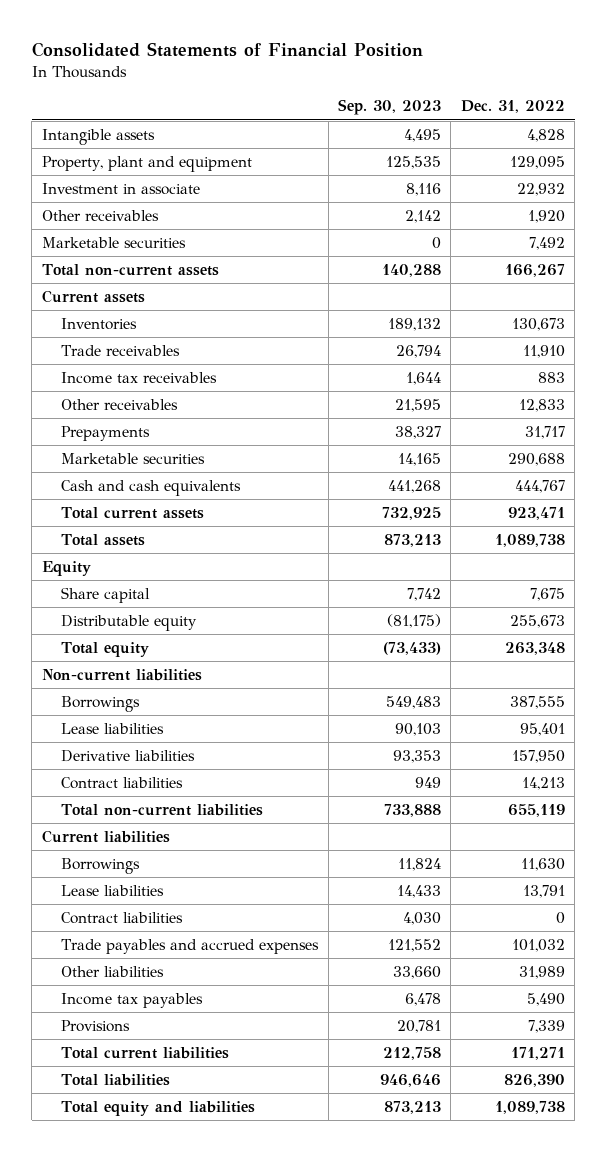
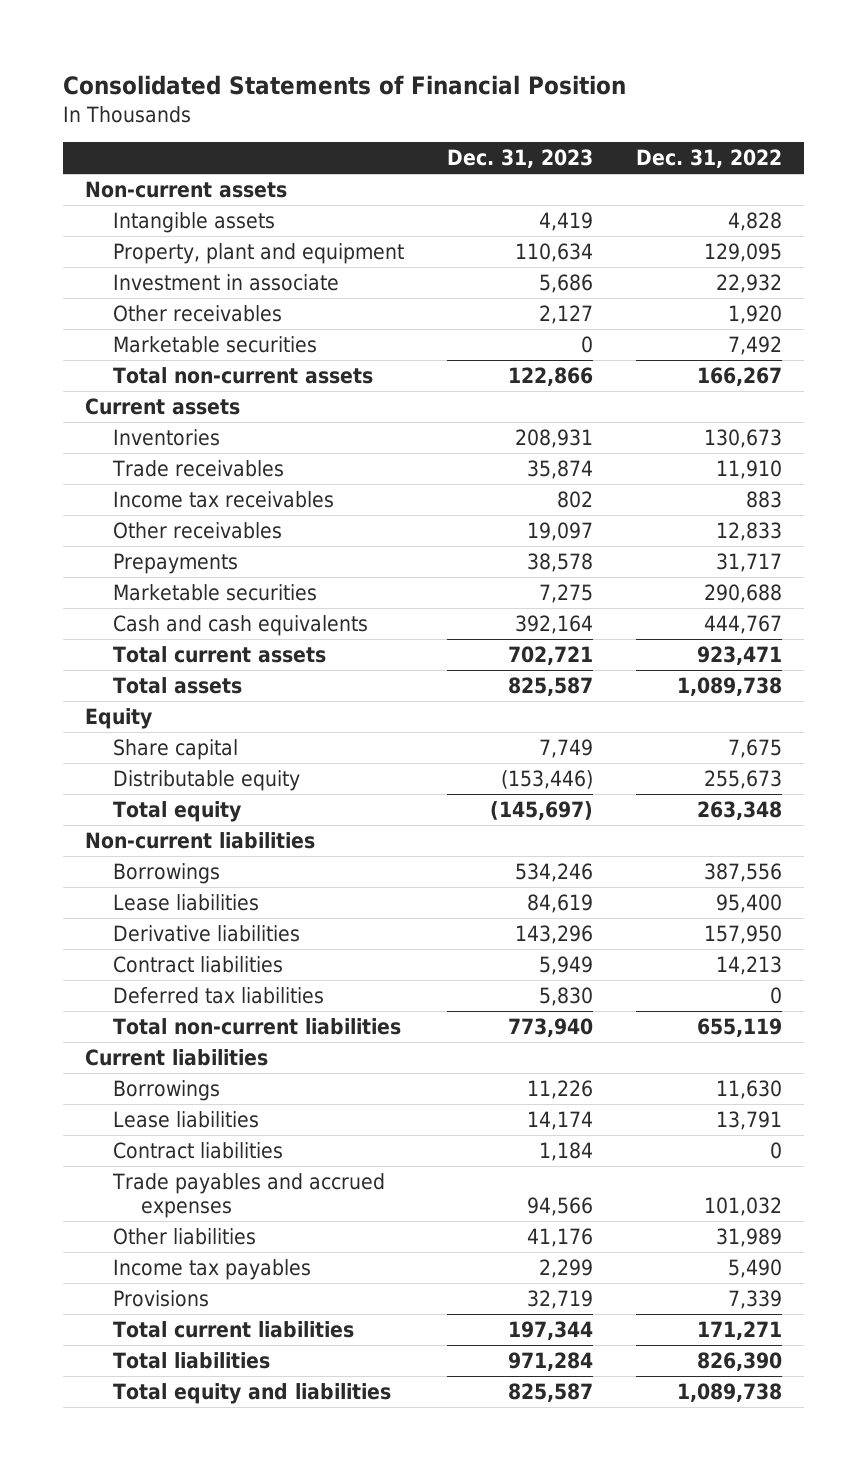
[338,99,442,116] Sep. 30, 2023 -> none
none -> [447,149,594,169] Dec. 31, 2023
none -> [84,181,287,199] Non-current assets
[509,696,565,710] 387,555 -> [704,863,783,883] 387,556
[519,723,565,737] 95,401 -> [716,894,783,914] 95,400
none -> [112,987,324,1005] Deferred tax liabilities

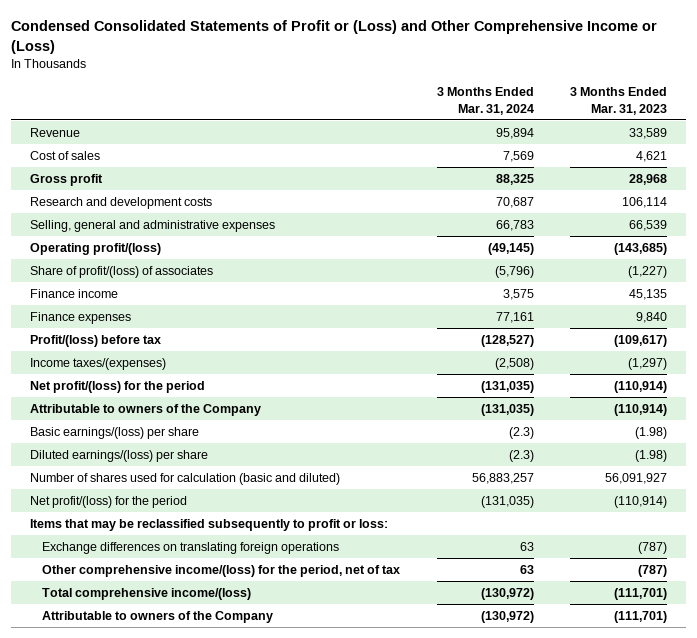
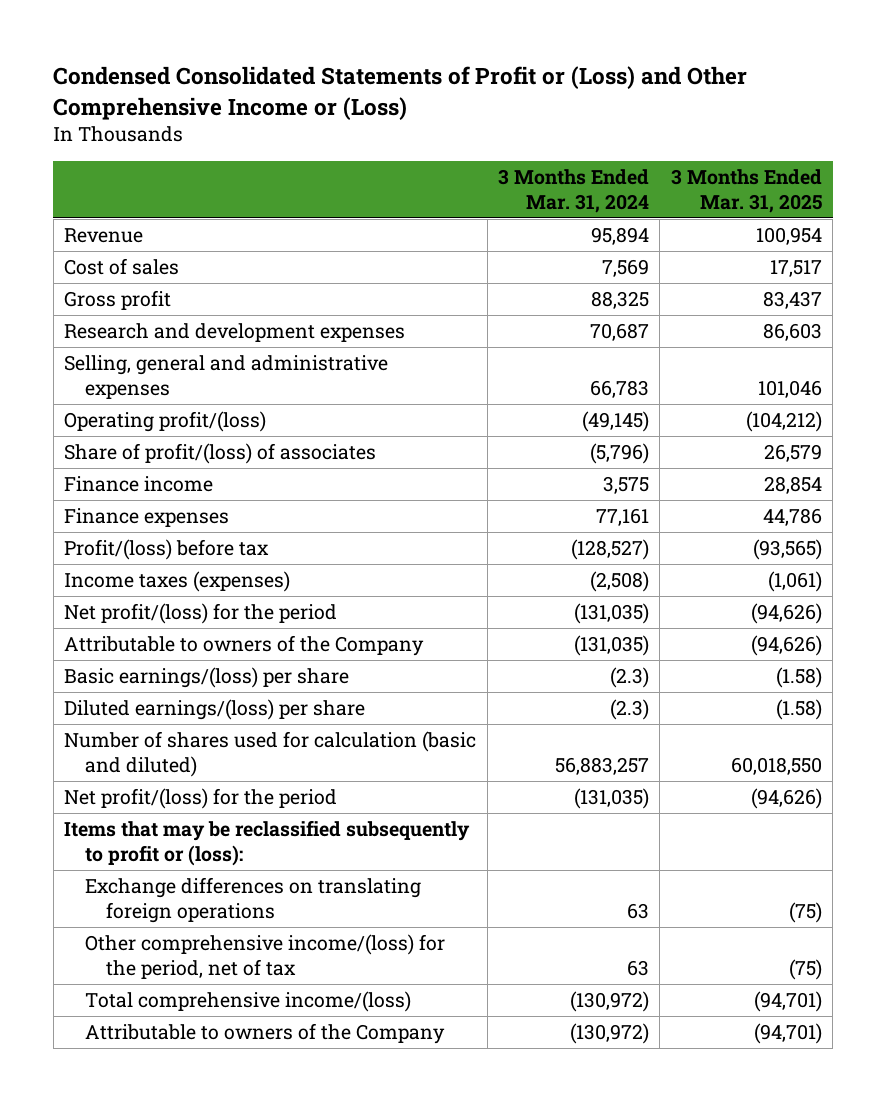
[570,87,668,115] 3 Months Ended Mar. 31, 2023 -> none
none -> [670,169,822,213] 3 Months Ended Mar. 31, 2025
[29,197,212,210] Research and development costs -> [64,323,406,343] Research and development expenses
[29,358,166,371] Income taxes/(expenses) -> [64,571,291,593] Income taxes (expenses)
[29,519,388,532] Items that may be reclassified subsequently to profit or loss: -> [64,820,471,866] Items that may be reclassified subsequently to profit or (loss):

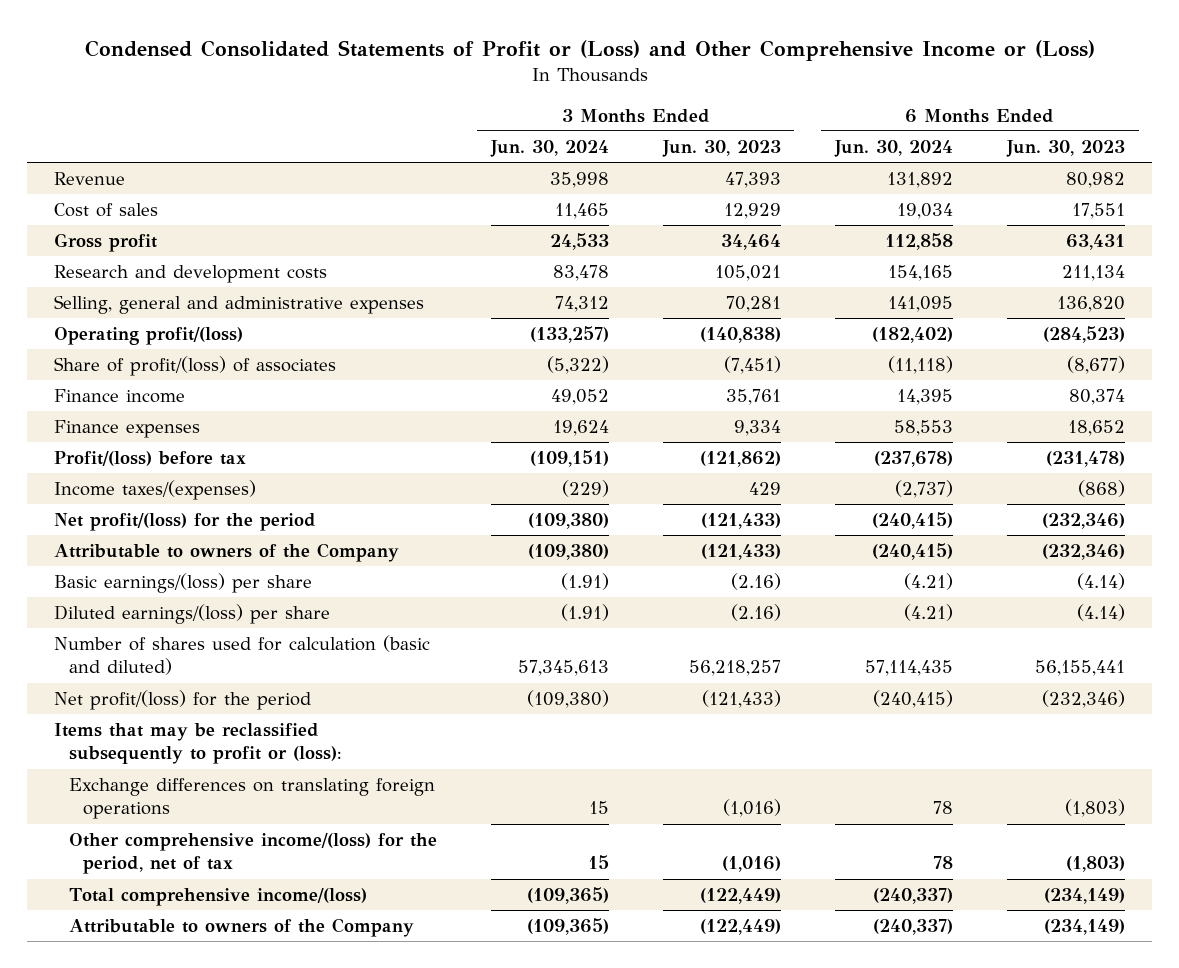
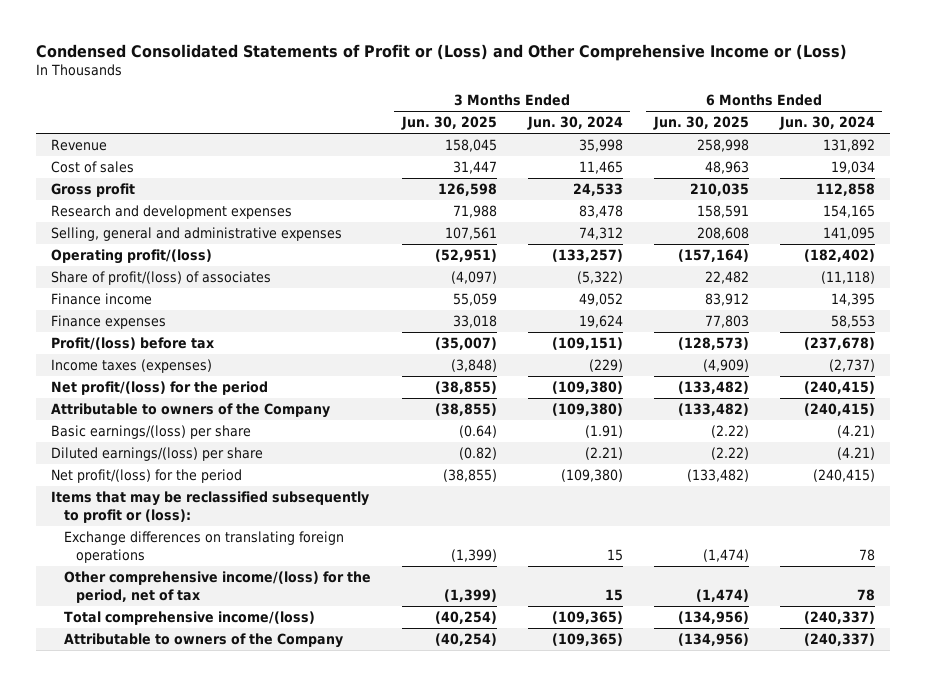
[661,139,781,157] Jun. 30, 2023 -> none
[1006,139,1126,157] Jun. 30, 2023 -> none
none -> [400,116,497,131] Jun. 30, 2025
none -> [652,116,749,131] Jun. 30, 2025
[54,265,328,284] Research and development costs -> [51,205,293,220] Research and development expenses
[54,480,257,501] Income taxes/(expenses) -> [51,359,213,374] Income taxes (expenses)
[54,635,431,676] Number of shares used for calculation (basic and diluted) -> none
[560,604,609,622] (1.91) -> [584,447,623,461] (2.21)

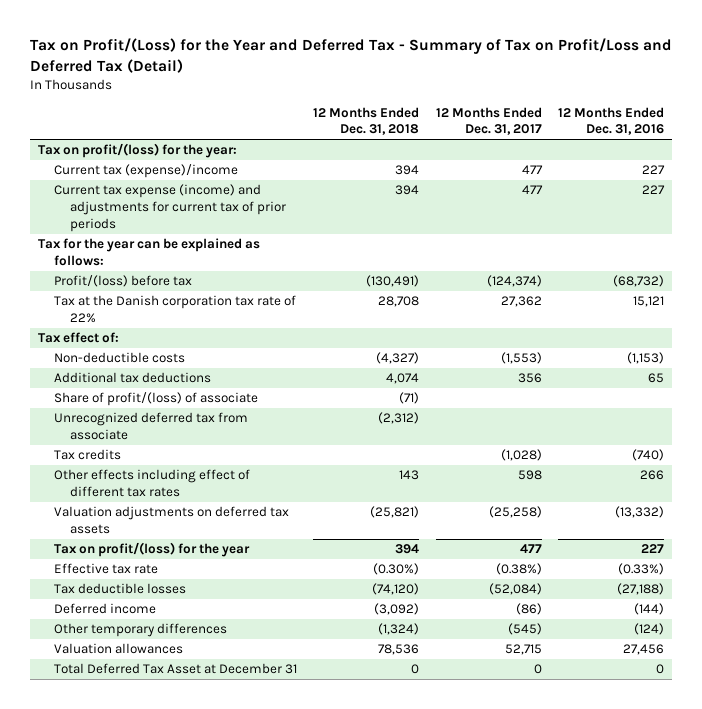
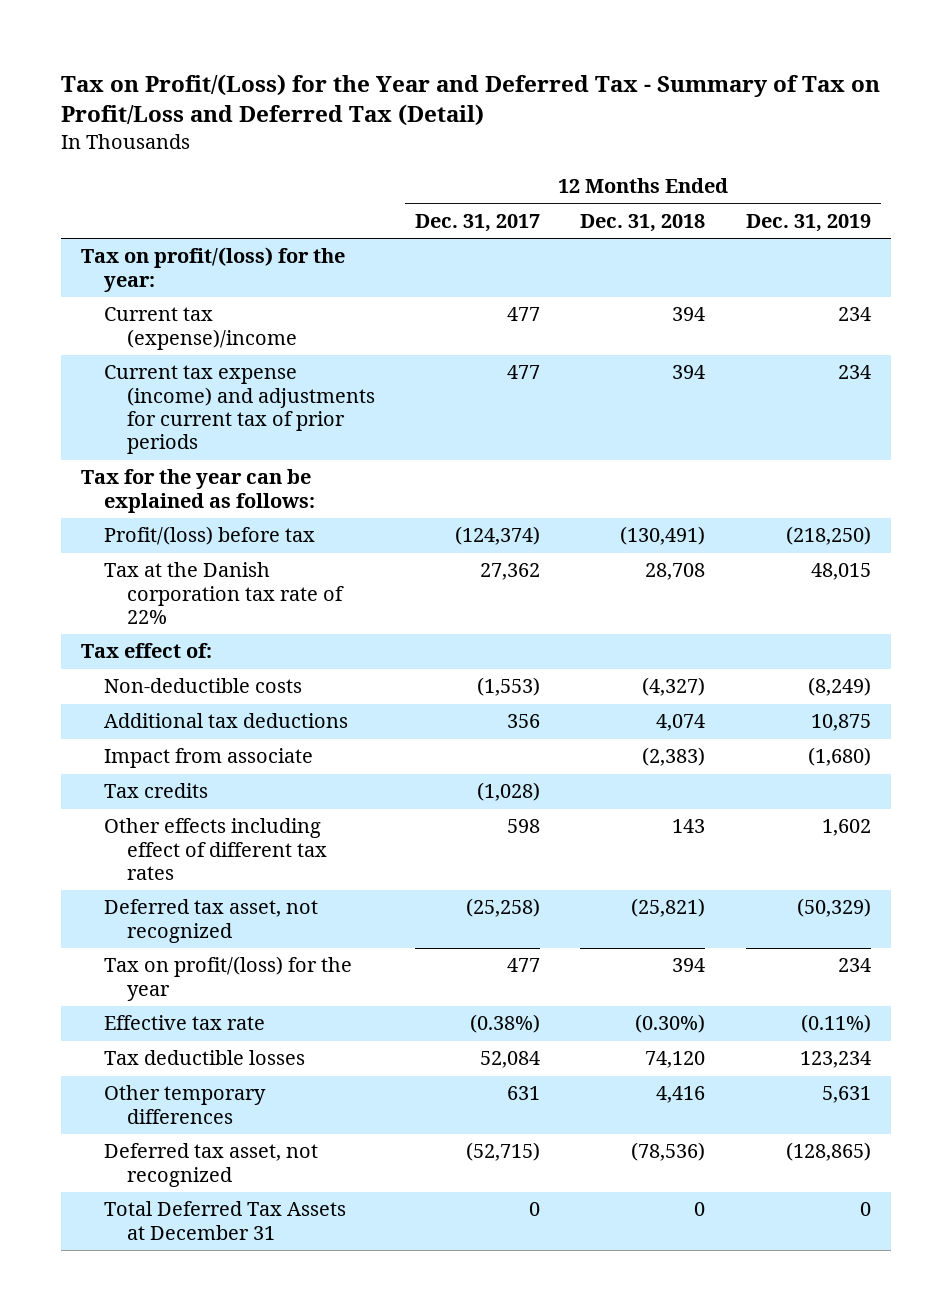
[558,106,665,136] 12 Months Ended Dec. 31, 2016 -> none
none -> [745,214,871,233] Dec. 31, 2019
[54,392,259,407] Share of profit/(loss) of associate -> none
[54,412,249,441] Unrecognized deferred tax from associate -> none
none -> [104,748,314,769] Impact from associate
[54,506,290,535] Valuation adjustments on deferred tax assets -> [104,899,319,943] Deferred tax asset, not recognized
[54,603,157,615] Deferred income -> none
[54,643,184,655] Valuation allowances -> none
[372,583,420,596] (74,120) -> [645,1051,706,1069] 74,120
[488,583,542,596] (52,084) -> [480,1051,541,1069] 52,084
[378,623,420,636] (1,324) -> [656,1086,706,1104] 4,416
[507,623,542,636] (545) -> [507,1086,541,1101] 631
none -> [104,1143,319,1187] Deferred tax asset, not recognized
[54,663,298,675] Total Deferred Tax Asset at December 31 -> [104,1201,347,1240] Total Deferred Tax Assets at December 31

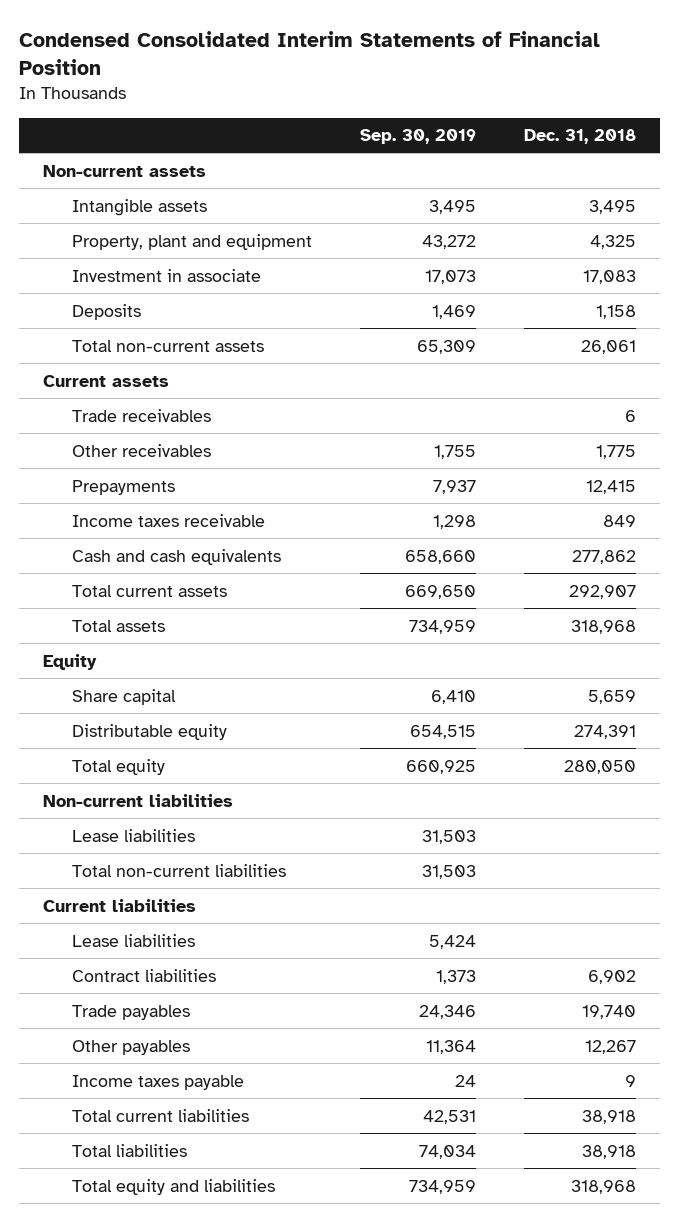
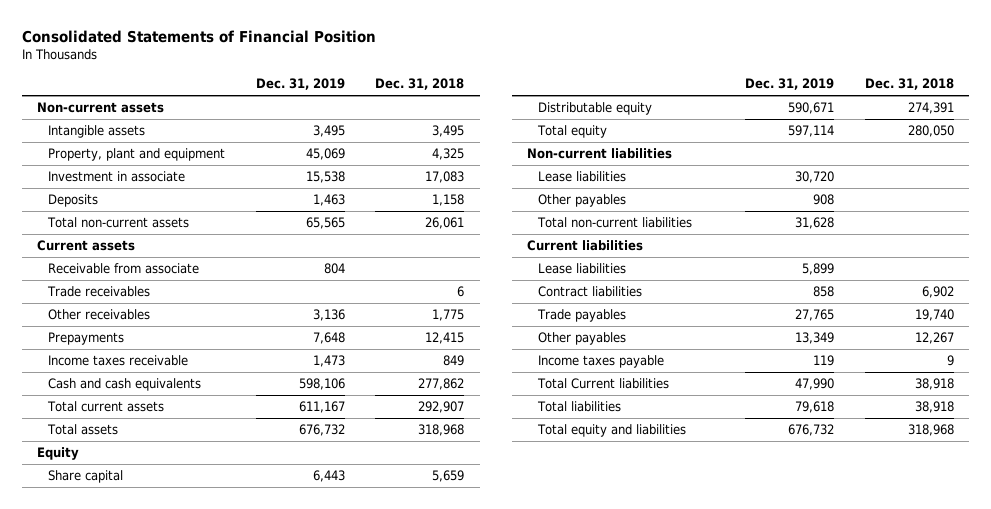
[18,30,600,76] Condensed Consolidated Interim Statements of Financial Position -> [21,29,376,43] Consolidated Statements of Financial Position
[359,129,476,145] Sep. 30, 2019 -> none
none -> [255,78,345,91] Dec. 31, 2019
none -> [48,263,200,275] Receivable from associate
none -> [537,194,626,208] Other payables
[71,1108,249,1122] Total current liabilities -> [536,378,669,390] Total Current liabilities

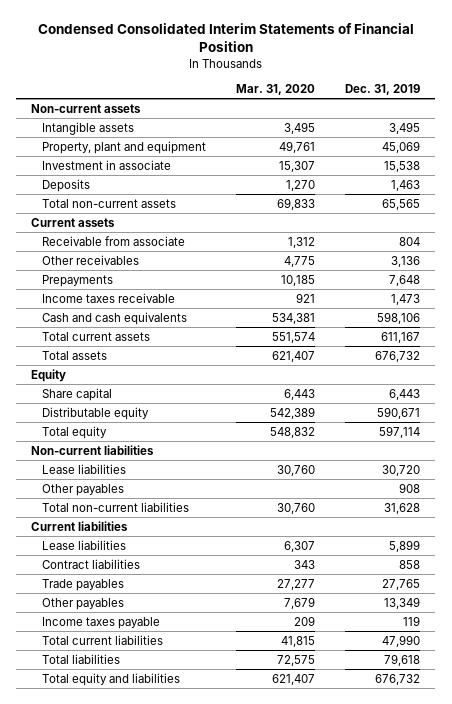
[21,29,376,43] Consolidated Statements of Financial Position -> [37,23,414,53] Condensed Consolidated Interim Statements of Financial Position
[375,78,465,91] Dec. 31, 2018 -> none
none -> [236,83,316,95] Mar. 31, 2020
[47,286,151,298] Trade receivables -> none
[536,378,669,390] Total Current liabilities -> [42,634,164,645] Total current liabilities

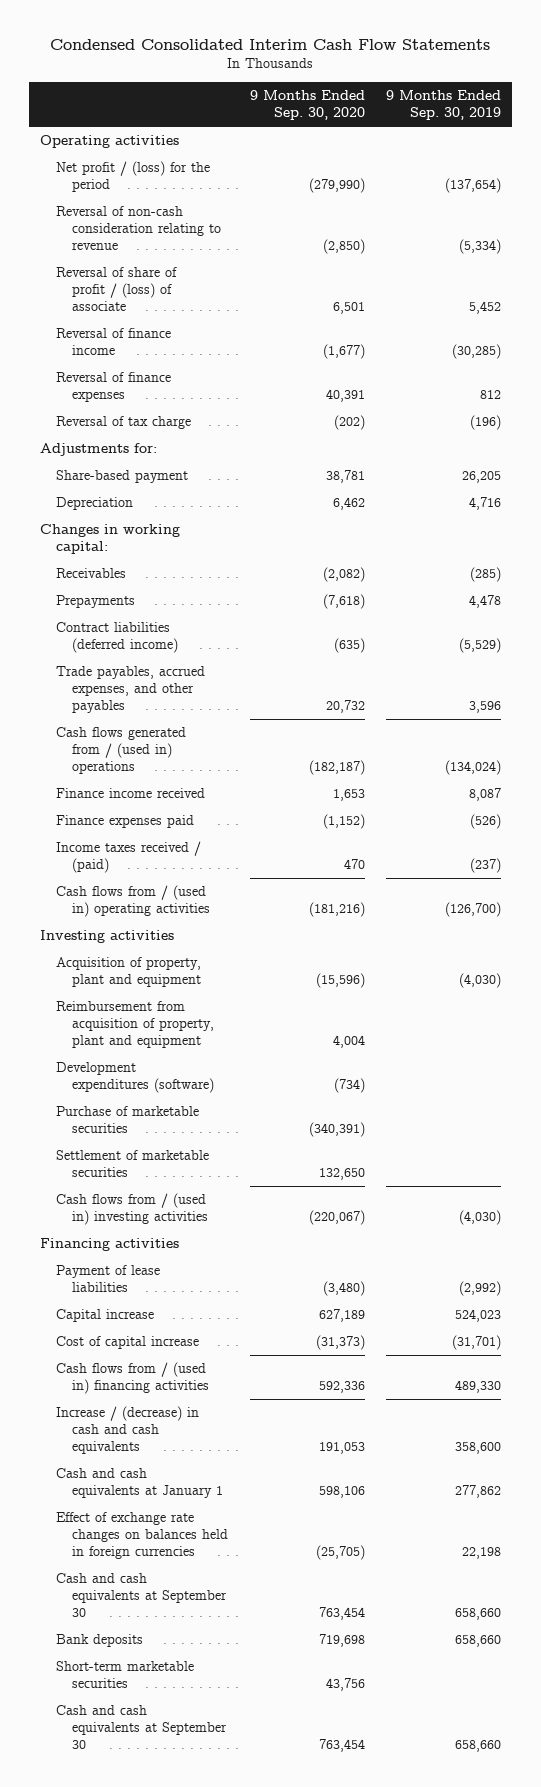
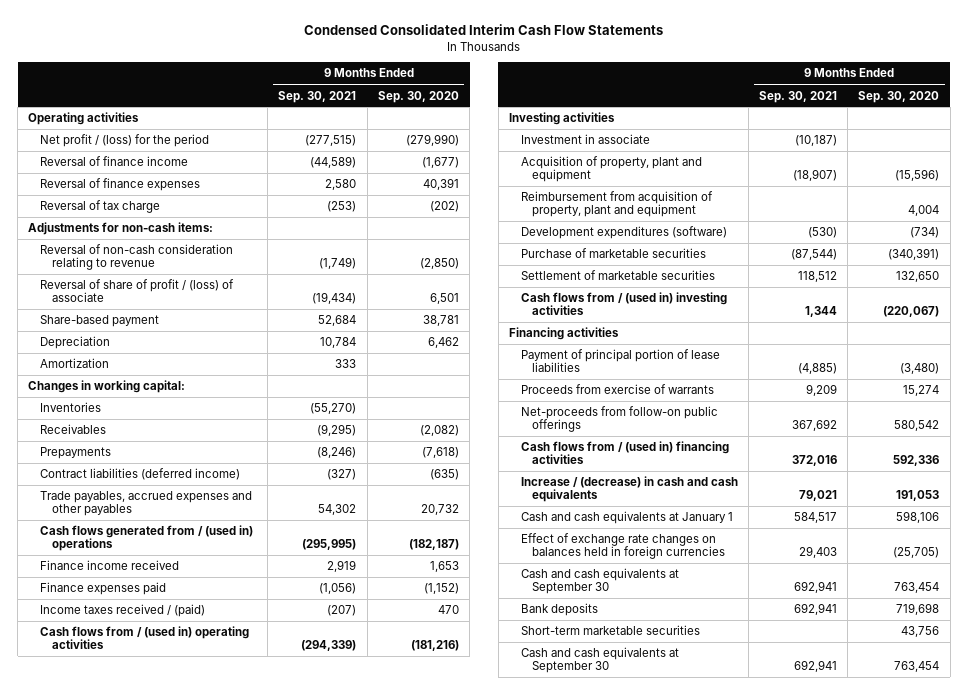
[386,90,502,121] 9 Months Ended Sep. 30, 2019 -> none
none -> [278,90,357,103] Sep. 30, 2021
[39,443,157,457] Adjustments for: -> [28,222,214,236] Adjustments for non-cash items:
[55,206,221,251] Reversal of non-cash consideration relating to revenue -> [40,244,234,271] Reversal of non-cash consideration relating to revenue
[55,267,177,312] Reversal of share of profit / (loss) of associate -> [40,279,235,303] Reversal of share of profit / (loss) of associate
none -> [40,358,110,369] Amortization
none -> [40,402,102,413] Inventories
[55,666,205,714] Trade payables, accrued expenses, and other payables -> [40,491,253,517] Trade payables, accrued expenses and other payables
none -> [520,134,650,145] Investment in associate
[55,1309,154,1323] Capital increase -> none
[55,1336,199,1350] Cost of capital increase -> none
[55,1265,160,1293] Payment of lease liabilities -> [520,349,720,373] Payment of principal portion of lease liabilities
none -> [520,384,714,395] Proceeds from exercise of warrants
none -> [520,406,718,433] Net-proceeds from follow-on public offerings

